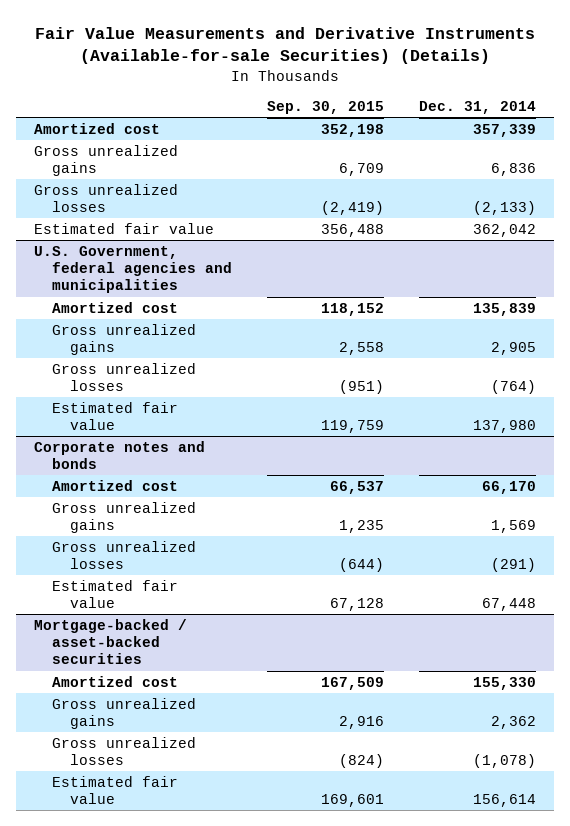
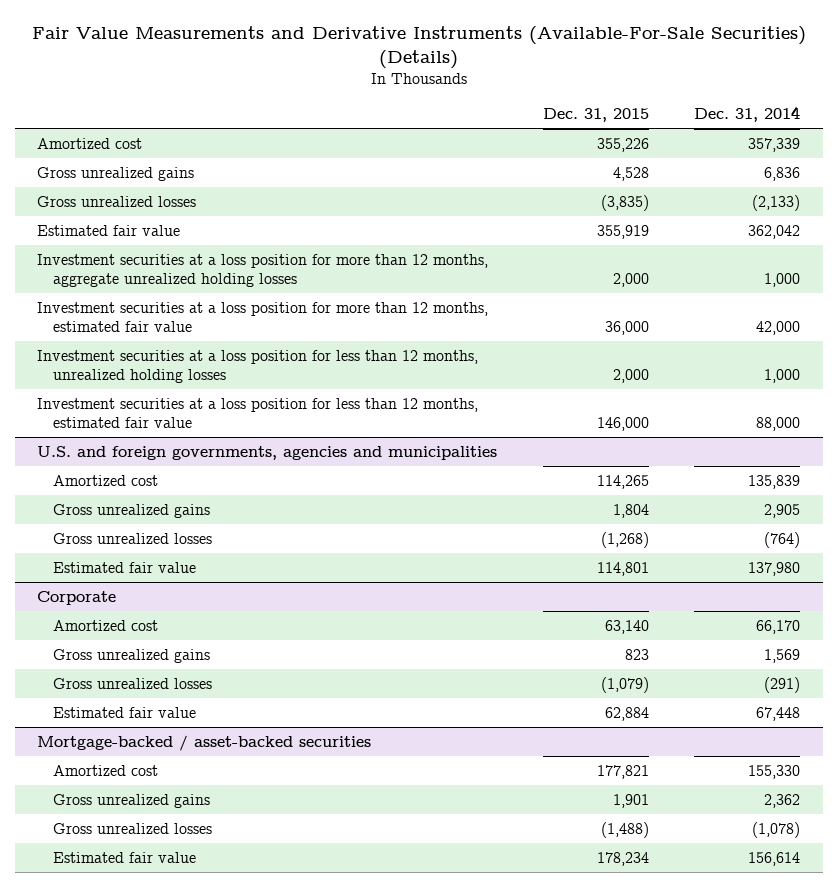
[35,26,536,65] Fair Value Measurements and Derivative Instruments (Available-for-sale Securities) (Details) -> [31,25,806,69] Fair Value Measurements and Derivative Instruments (Available-For-Sale Securities) (Details)
[266,101,384,115] Sep. 30, 2015 -> none
none -> [542,108,649,123] Dec. 31, 2015
none -> [37,253,489,288] Investment securities at a loss position for more than 12 months, aggregate unrealized holding losses
none -> [37,301,489,333] Investment securities at a loss position for more than 12 months, estimated fair value
none -> [37,349,479,384] Investment securities at a loss position for less than 12 months, unrealized holding losses
none -> [37,397,479,429] Investment securities at a loss position for less than 12 months, estimated fair value
[33,245,232,294] U.S. Government, federal agencies and municipalities -> [37,445,498,460] U.S. and foreign governments, agencies and municipalities
[33,440,205,470] Corporate notes and bonds -> [37,590,117,605] Corporate

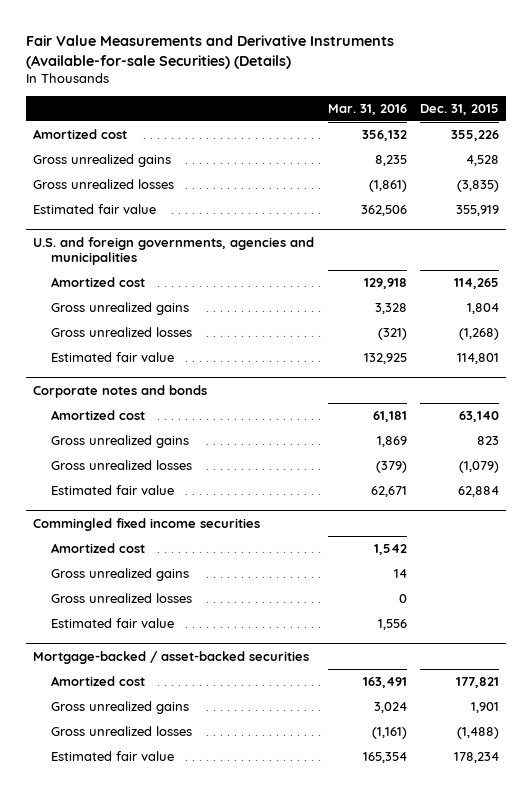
[31,25,806,69] Fair Value Measurements and Derivative Instruments (Available-For-Sale Securities) (Details) -> [26,34,395,69] Fair Value Measurements and Derivative Instruments (Available-for-sale Securities) (Details)
[694,106,801,123] Dec. 31, 2014 -> none
none -> [327,103,407,115] Mar. 31, 2016
[37,253,489,288] Investment securities at a loss position for more than 12 months, aggregate unrealized holding losses -> none
[37,301,489,333] Investment securities at a loss position for more than 12 months, estimated fair value -> none
[37,349,479,384] Investment securities at a loss position for less than 12 months, unrealized holding losses -> none
[37,397,479,429] Investment securities at a loss position for less than 12 months, estimated fair value -> none
[37,590,117,605] Corporate -> [32,384,207,398] Corporate notes and bonds
none -> [32,517,260,531] Commingled fixed income securities
none -> [50,542,145,553] Amortized cost
none -> [50,567,189,581] Gross unrealized gains
none -> [50,592,192,603] Gross unrealized losses
none -> [50,617,174,628] Estimated fair value

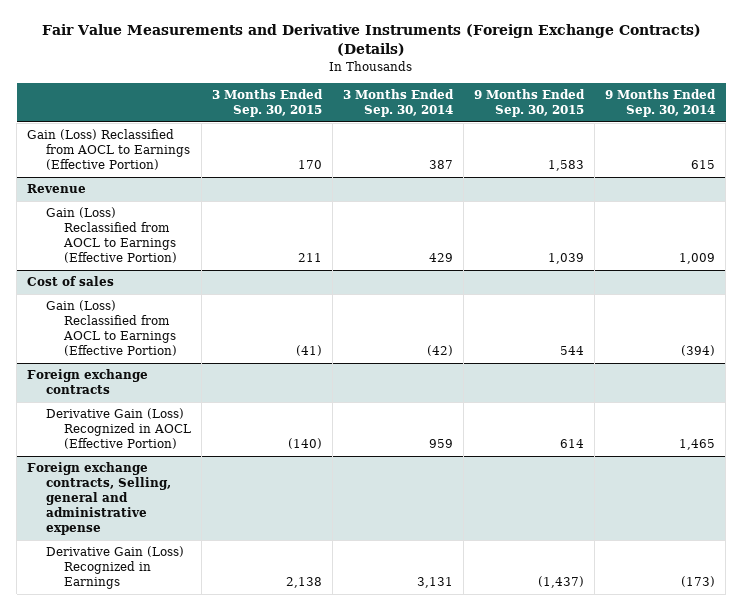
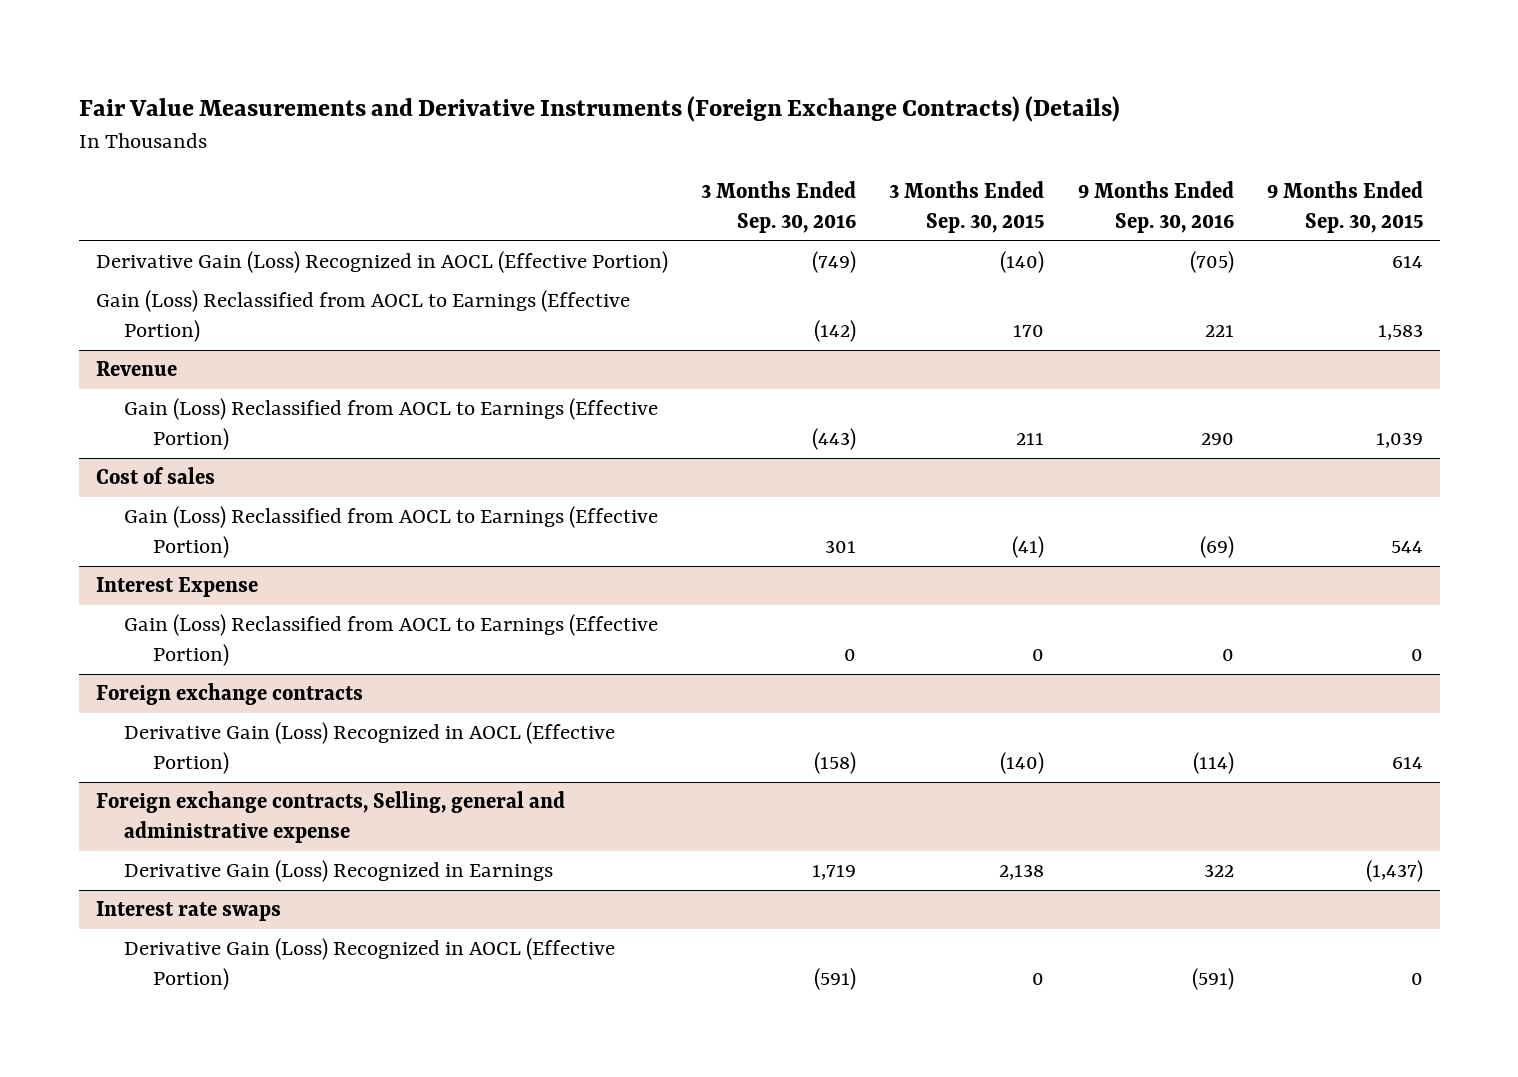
[343,89,455,118] 3 Months Ended Sep. 30, 2014 -> none
[605,89,717,118] 9 Months Ended Sep. 30, 2014 -> none
none -> [700,181,856,234] 3 Months Ended Sep. 30, 2016
none -> [1077,181,1234,234] 9 Months Ended Sep. 30, 2016
none -> [95,251,668,274] Derivative Gain (Loss) Recognized in AOCL (Effective Portion)
none -> [95,577,258,598] Interest Expense
none -> [124,614,659,667] Gain (Loss) Reclassified from AOCL to Earnings (Effective Portion)
none -> [95,901,281,922] Interest rate swaps
none -> [124,938,616,991] Derivative Gain (Loss) Recognized in AOCL (Effective Portion)

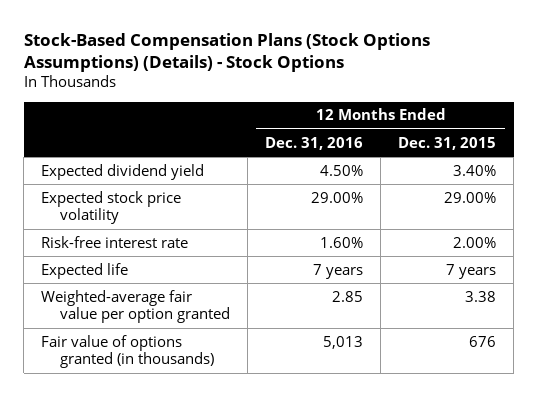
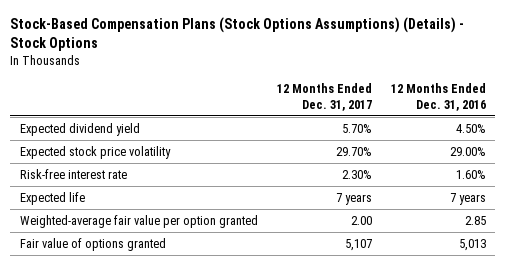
[398,136,497,150] Dec. 31, 2015 -> none
none -> [276,82,372,111] 12 Months Ended Dec. 31, 2017
[41,334,215,369] Fair value of options granted (in thousands) -> [19,237,166,251] Fair value of options granted

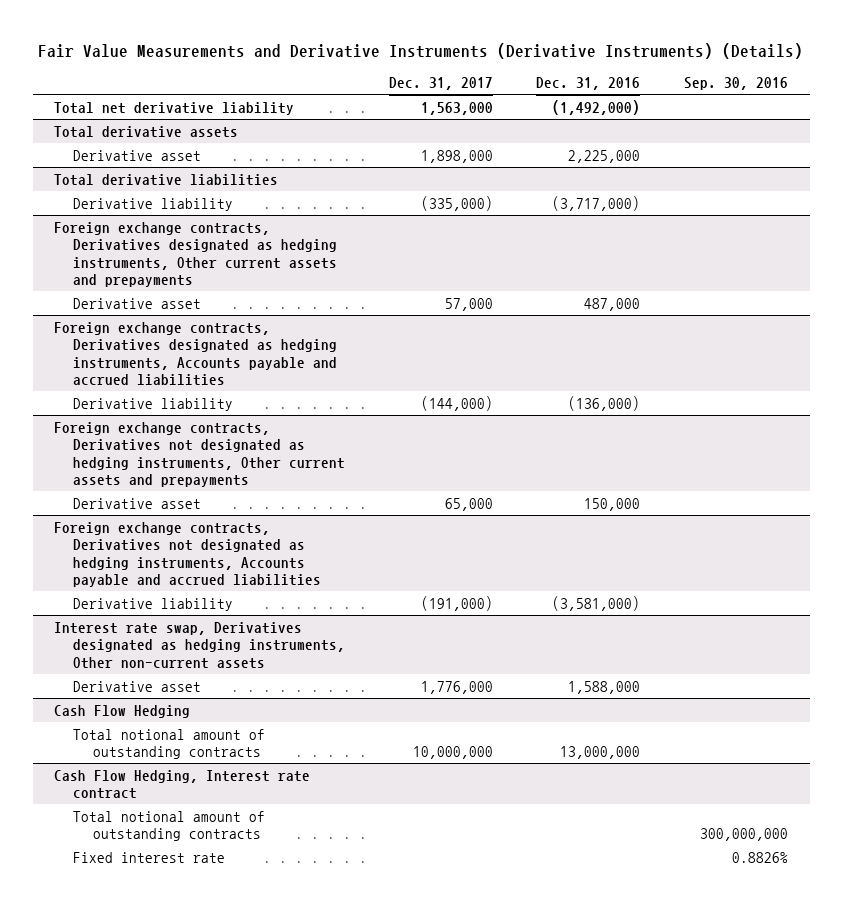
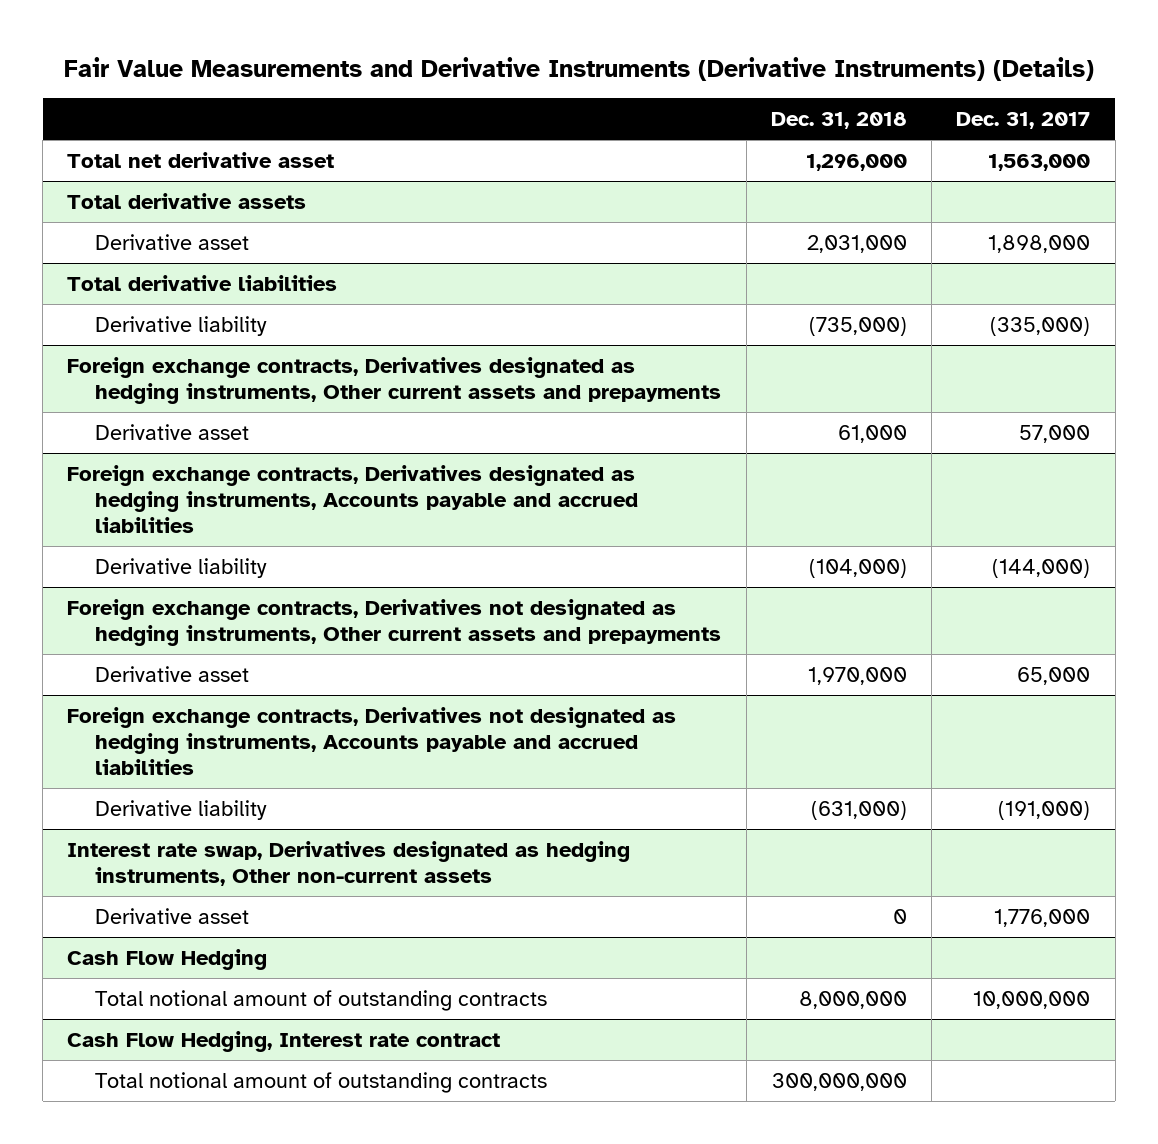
[536,76,641,90] Dec. 31, 2016 -> none
[683,76,788,90] Sep. 30, 2016 -> none
none -> [770,112,907,130] Dec. 31, 2018
[54,101,295,115] Total net derivative liability -> [67,151,335,168] Total net derivative asset
[73,851,226,863] Fixed interest rate -> none

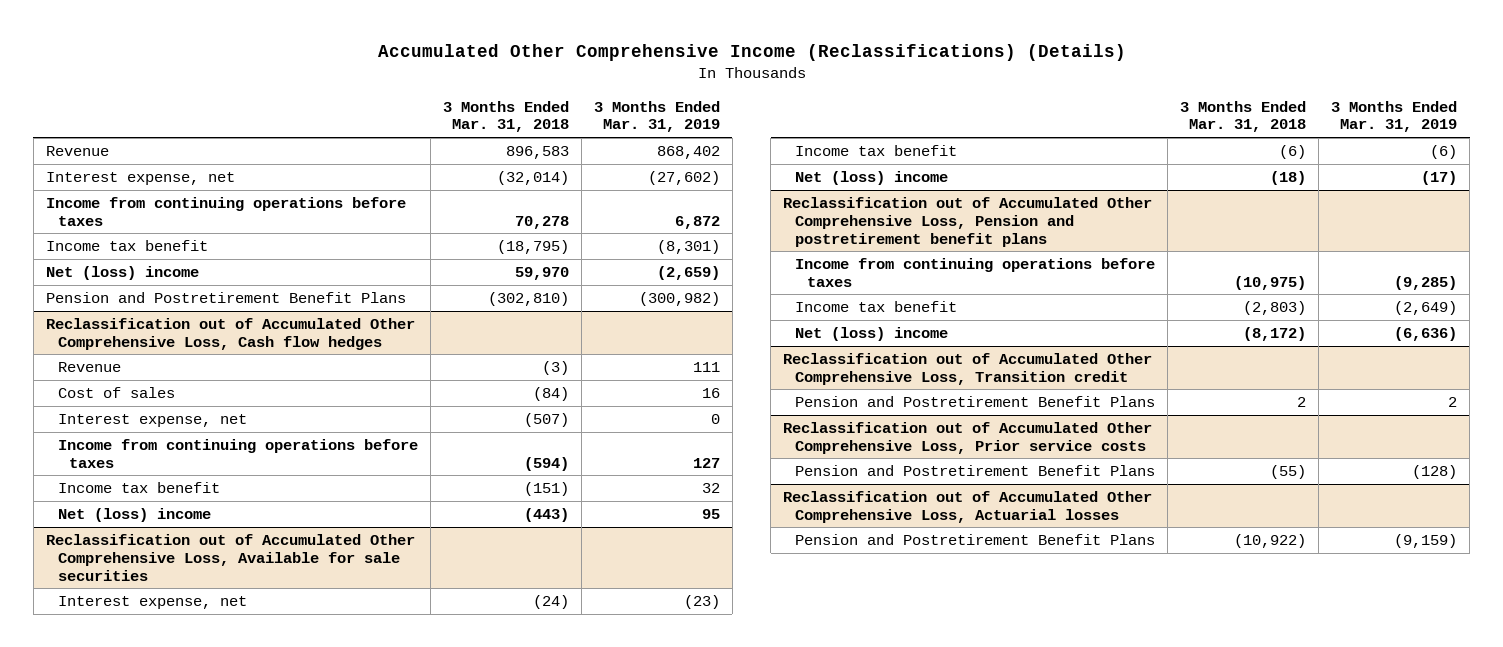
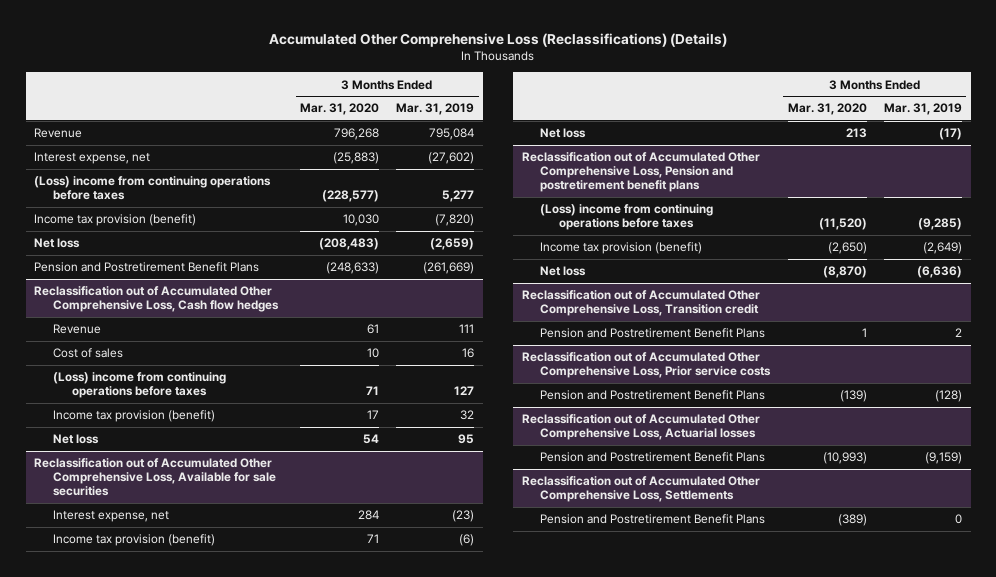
[377,44,1126,62] Accumulated Other Comprehensive Income (Reclassifications) (Details) -> [269,33,728,48] Accumulated Other Comprehensive Loss (Reclassifications) (Details)
[442,100,569,133] 3 Months Ended Mar. 31, 2018 -> none
none -> [300,103,380,116] Mar. 31, 2020
[656,145,720,159] 868,402 -> [429,128,475,141] 795,084
[46,196,407,226] Income from continuing operations before taxes -> [34,176,272,201] (Loss) income from continuing operations before taxes
[674,215,720,229] 6,872 -> [442,190,475,203] 5,277
[46,239,209,251] Income tax benefit -> [34,214,197,227] Income tax provision (benefit)
[656,239,720,254] (8,301) -> [435,214,475,227] (7,820)
[46,265,200,280] Net (loss) income -> [34,238,81,249] Net loss
[638,291,720,306] (300,982) -> [423,262,475,275] (261,669)
[57,413,247,427] Interest expense, net -> none
[57,438,418,468] Income from continuing operations before taxes -> [52,372,226,399] (Loss) income from continuing operations before taxes
[57,481,220,493] Income tax benefit -> [52,410,215,423] Income tax provision (benefit)
[57,507,211,522] Net (loss) income -> [52,434,99,445] Net loss
[795,144,958,156] Income tax benefit -> [52,534,215,547] Income tax provision (benefit)
[795,170,949,185] Net (loss) income -> [540,128,587,139] Net loss
[795,257,1156,287] Income from continuing operations before taxes -> [540,204,714,231] (Loss) income from continuing operations before taxes
[795,300,958,312] Income tax benefit -> [540,242,703,255] Income tax provision (benefit)
[795,326,949,341] Net (loss) income -> [540,266,587,277] Net loss
none -> [521,476,760,503] Reclassification out of Accumulated Other Comprehensive Loss, Settlements
none -> [540,514,766,525] Pension and Postretirement Benefit Plans

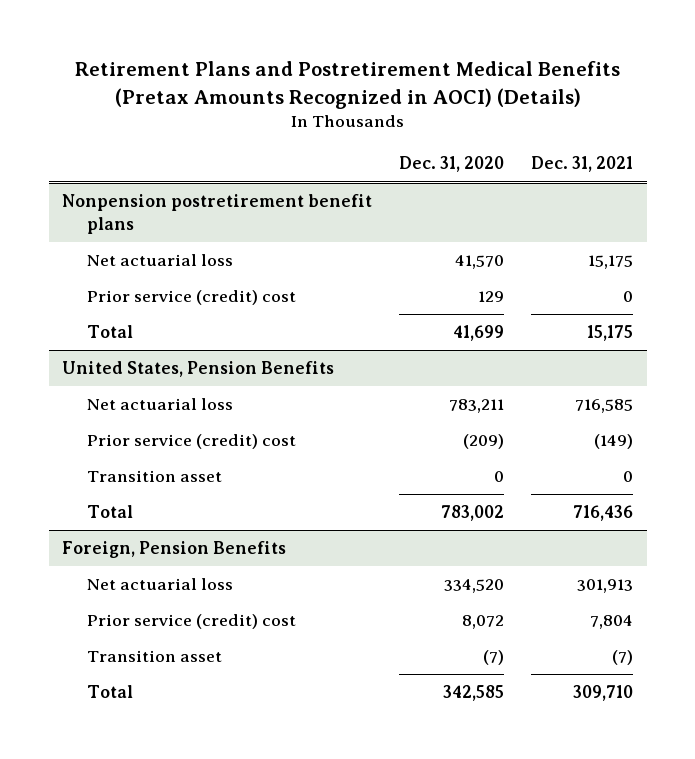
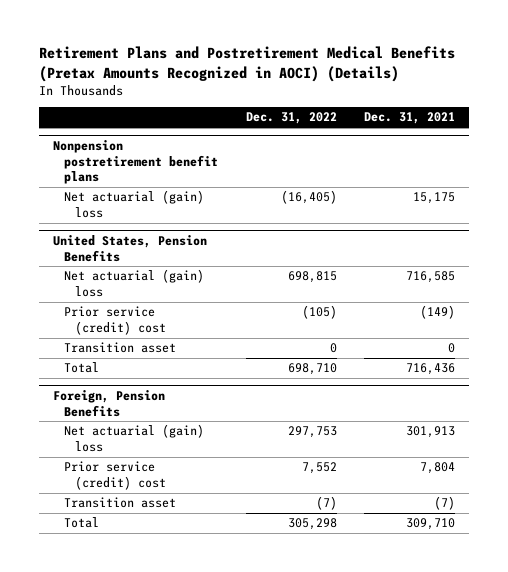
[399,156,505,173] Dec. 31, 2020 -> none
none -> [245,112,337,125] Dec. 31, 2022
[87,290,297,306] Prior service (credit) cost -> none
[87,325,134,339] Total -> none
[87,254,234,267] Net actuarial loss -> [64,190,205,218] Net actuarial (gain) loss
[87,398,234,411] Net actuarial loss -> [64,269,205,297] Net actuarial (gain) loss
[87,578,234,591] Net actuarial loss -> [64,424,205,452] Net actuarial (gain) loss

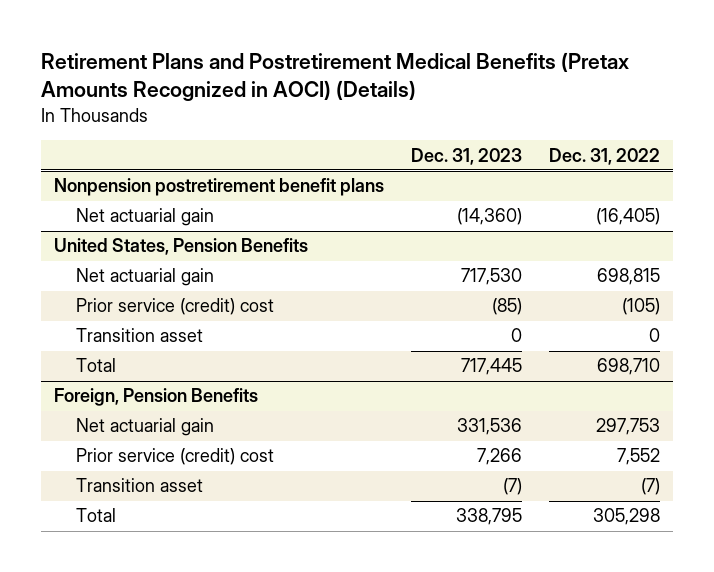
[364,112,456,125] Dec. 31, 2021 -> none
none -> [411,147,523,165] Dec. 31, 2023
[64,190,205,218] Net actuarial (gain) loss -> [75,208,214,227] Net actuarial gain
[64,269,205,297] Net actuarial (gain) loss -> [75,268,214,287] Net actuarial gain
[64,424,205,452] Net actuarial (gain) loss -> [75,418,214,437] Net actuarial gain

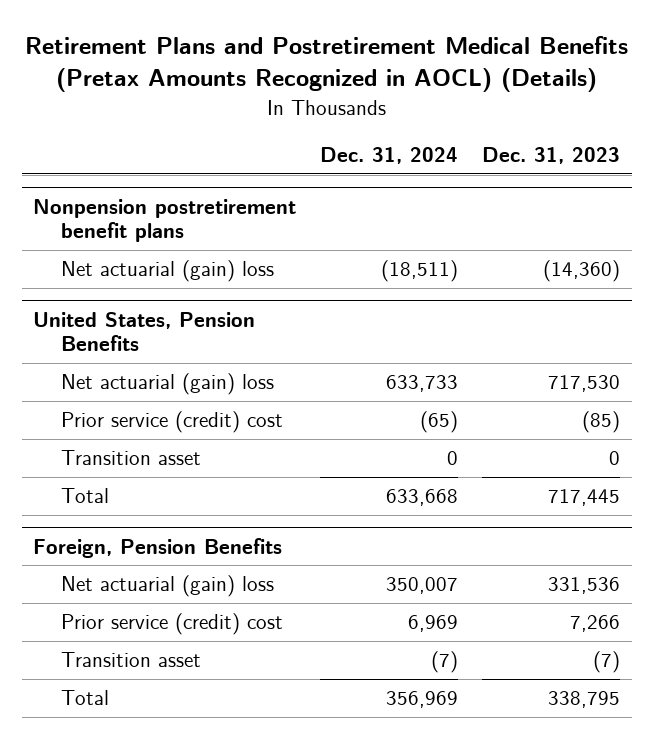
[40,52,629,102] Retirement Plans and Postretirement Medical Benefits (Pretax Amounts Recognized in AOCI) (Details) -> [24,36,628,93] Retirement Plans and Postretirement Medical Benefits (Pretax Amounts Recognized in AOCL) (Details)
[548,147,660,165] Dec. 31, 2022 -> none
none -> [320,146,459,164] Dec. 31, 2024
[75,208,214,227] Net actuarial gain -> [61,260,275,283] Net actuarial (gain) loss
[75,268,214,287] Net actuarial gain -> [61,373,275,396] Net actuarial (gain) loss
[75,418,214,437] Net actuarial gain -> [61,575,275,598] Net actuarial (gain) loss

